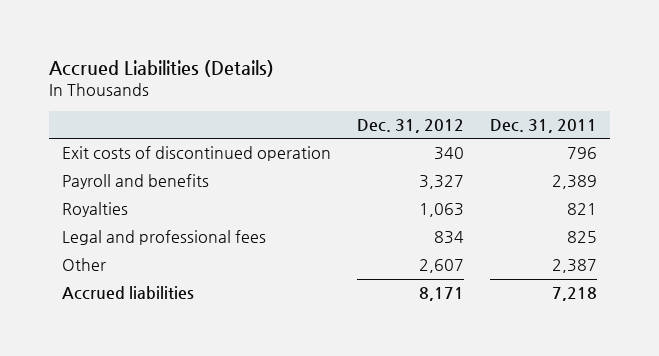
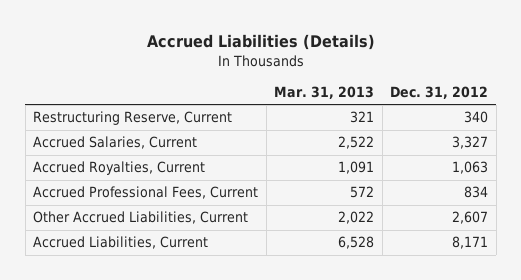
[489,118,597,133] Dec. 31, 2011 -> none
none -> [274,86,375,100] Mar. 31, 2013
[62,146,332,162] Exit costs of discontinued operation -> [33,111,233,126] Restructuring Reserve, Current
[62,174,210,190] Payroll and benefits -> [33,136,198,150] Accrued Salaries, Current
[62,202,129,218] Royalties -> [33,161,206,176] Accrued Royalties, Current
[62,230,267,246] Legal and professional fees -> [33,186,259,200] Accrued Professional Fees, Current
[62,258,107,272] Other -> [33,211,249,225] Other Accrued Liabilities, Current
[62,286,195,301] Accrued liabilities -> [33,236,209,250] Accrued Liabilities, Current

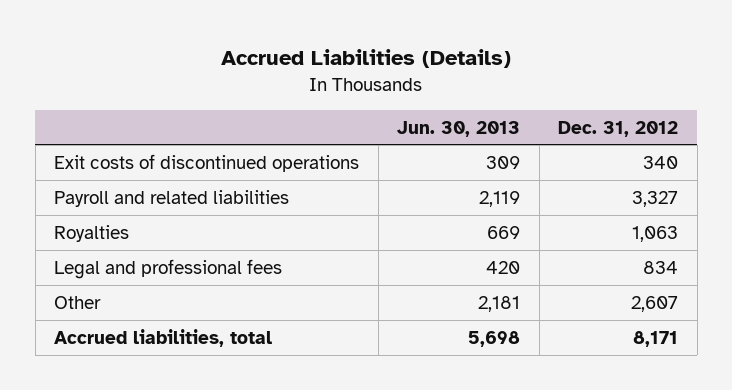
[274,86,375,100] Mar. 31, 2013 -> none
none -> [397,120,521,137] Jun. 30, 2013
[33,111,233,126] Restructuring Reserve, Current -> [54,153,360,172] Exit costs of discontinued operations
[33,136,198,150] Accrued Salaries, Current -> [54,189,290,207] Payroll and related liabilities
[33,161,206,176] Accrued Royalties, Current -> [54,224,130,242] Royalties
[33,186,259,200] Accrued Professional Fees, Current -> [54,258,283,279] Legal and professional fees
[33,211,249,225] Other Accrued Liabilities, Current -> [54,295,102,309] Other
[33,236,209,250] Accrued Liabilities, Current -> [54,328,273,347] Accrued liabilities, total

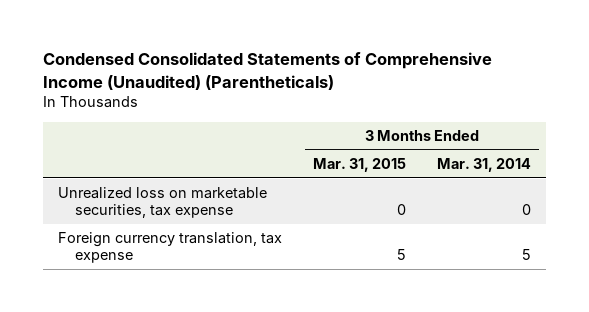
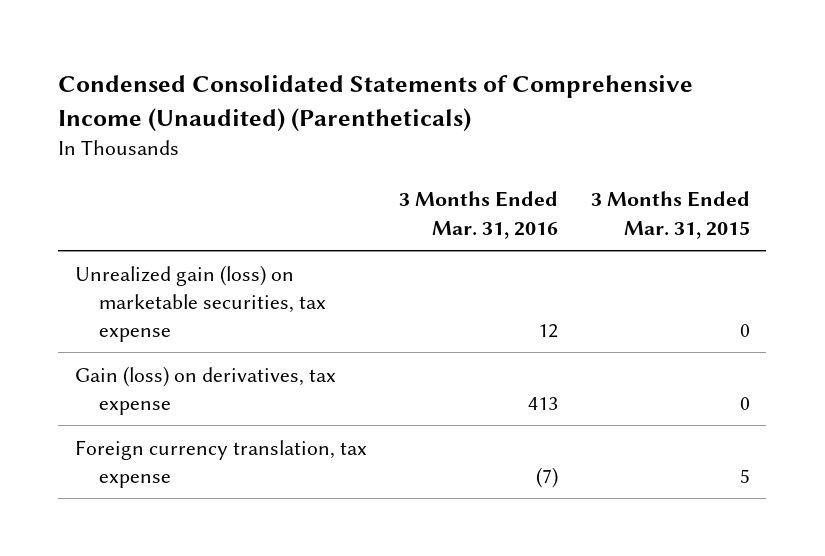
[436,157,531,172] Mar. 31, 2014 -> none
none -> [399,191,559,239] 3 Months Ended Mar. 31, 2016
[58,187,268,219] Unrealized loss on marketable securities, tax expense -> [74,264,326,342] Unrealized gain (loss) on marketable securities, tax expense
none -> [74,365,336,415] Gain (loss) on derivatives, tax expense

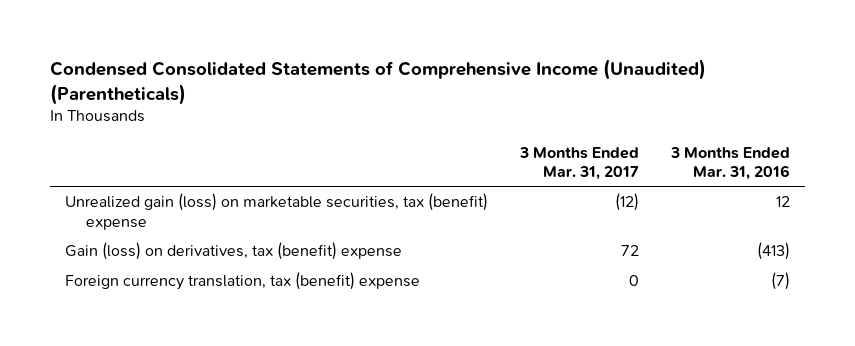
[591,191,751,239] 3 Months Ended Mar. 31, 2015 -> none
none -> [518,146,639,181] 3 Months Ended Mar. 31, 2017
[74,264,326,342] Unrealized gain (loss) on marketable securities, tax expense -> [65,193,489,230] Unrealized gain (loss) on marketable securities, tax (benefit) expense
[74,365,336,415] Gain (loss) on derivatives, tax expense -> [65,242,403,261] Gain (loss) on derivatives, tax (benefit) expense
[528,396,559,410] 413 -> [756,242,790,261] (413)
[74,439,367,488] Foreign currency translation, tax expense -> [65,272,421,291] Foreign currency translation, tax (benefit) expense

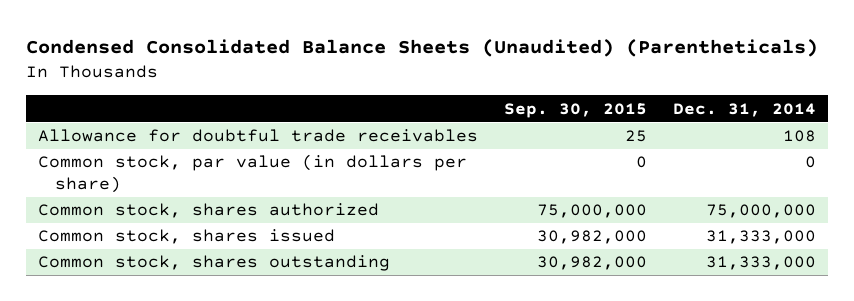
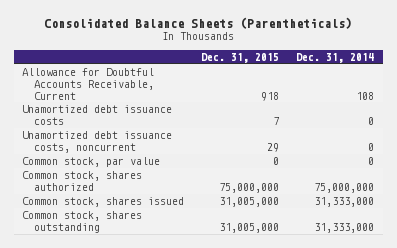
[25,39,818,58] Condensed Consolidated Balance Sheets (Unaudited) (Parentheticals) -> [44,16,353,29] Consolidated Balance Sheets (Parentheticals)
[504,102,648,118] Sep. 30, 2015 -> none
none -> [201,52,280,63] Dec. 31, 2015
[38,129,479,143] Allowance for doubtful trade receivables -> [22,68,155,100] Allowance for Doubtful Accounts Receivable, Current
none -> [22,105,173,125] Unamortized debt issuance costs
none -> [22,131,173,153] Unamortized debt issuance costs, noncurrent
[38,154,468,193] Common stock, par value (in dollars per share) -> [22,157,161,168] Common stock, par value

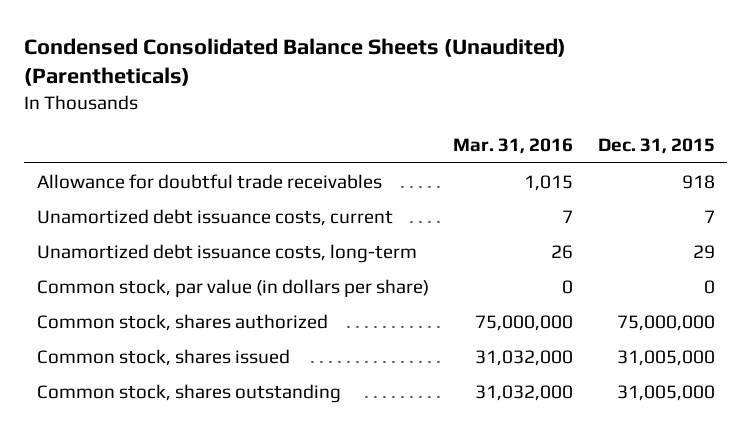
[44,16,353,29] Consolidated Balance Sheets (Parentheticals) -> [24,37,567,87] Condensed Consolidated Balance Sheets (Unaudited) (Parentheticals)
[296,52,375,63] Dec. 31, 2014 -> none
none -> [453,138,574,155] Mar. 31, 2016
[22,68,155,100] Allowance for Doubtful Accounts Receivable, Current -> [36,173,382,189] Allowance for doubtful trade receivables
[22,105,173,125] Unamortized debt issuance costs -> [36,208,393,226] Unamortized debt issuance costs, current
[22,131,173,153] Unamortized debt issuance costs, noncurrent -> [36,243,417,263] Unamortized debt issuance costs, long-term
[22,157,161,168] Common stock, par value -> [36,278,429,297] Common stock, par value (in dollars per share)

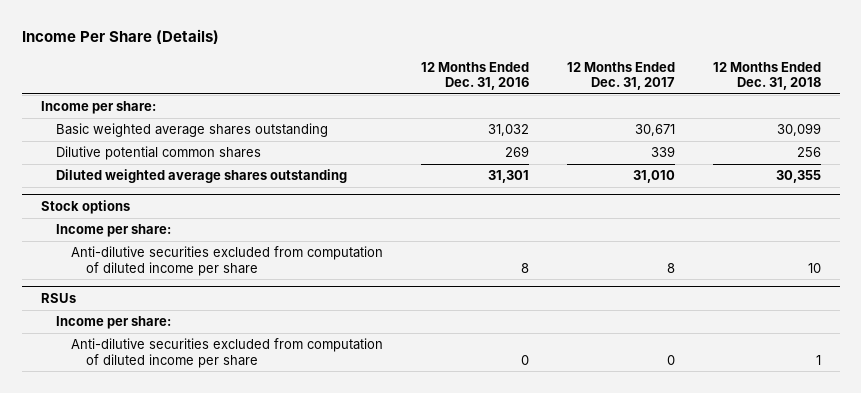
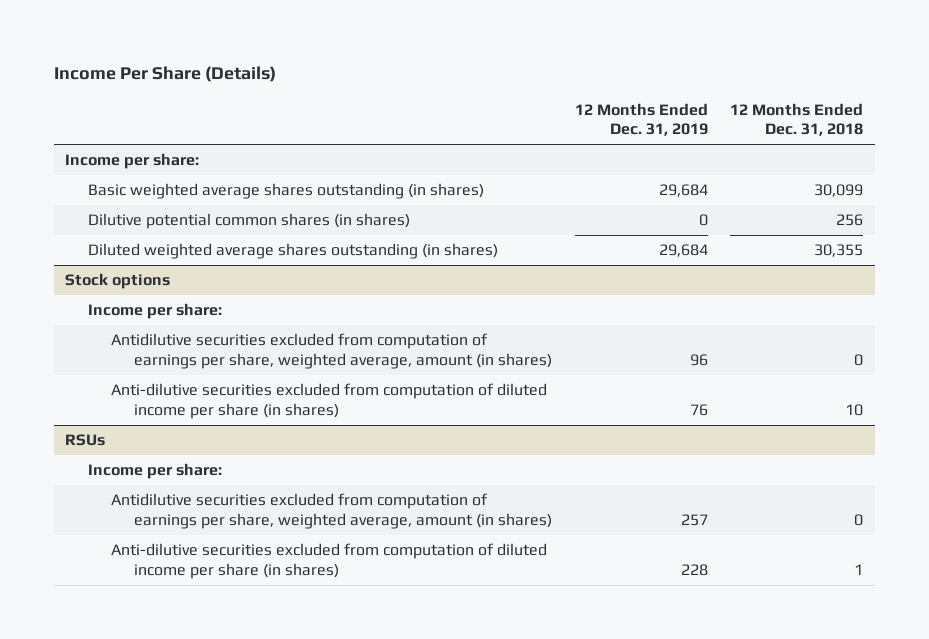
[420,61,529,91] 12 Months Ended Dec. 31, 2016 -> none
[566,61,675,91] 12 Months Ended Dec. 31, 2017 -> none
none -> [574,102,708,137] 12 Months Ended Dec. 31, 2019
[55,123,328,138] Basic weighted average shares outstanding -> [88,183,485,200] Basic weighted average shares outstanding (in shares)
[55,146,261,161] Dilutive potential common shares -> [88,213,411,230] Dilutive potential common shares (in shares)
[55,169,347,184] Diluted weighted average shares outstanding -> [88,243,499,260] Diluted weighted average shares outstanding (in shares)
none -> [111,333,553,369] Antidilutive securities excluded from computation of earnings per share, weighted average, amount (in shares)
[70,246,383,276] Anti-dilutive securities excluded from computation of diluted income per share -> [111,383,548,419] Anti-dilutive securities excluded from computation of diluted income per share (in shares)
none -> [111,493,553,529] Antidilutive securities excluded from computation of earnings per share, weighted average, amount (in shares)
[70,338,383,368] Anti-dilutive securities excluded from computation of diluted income per share -> [111,543,548,579] Anti-dilutive securities excluded from computation of diluted income per share (in shares)

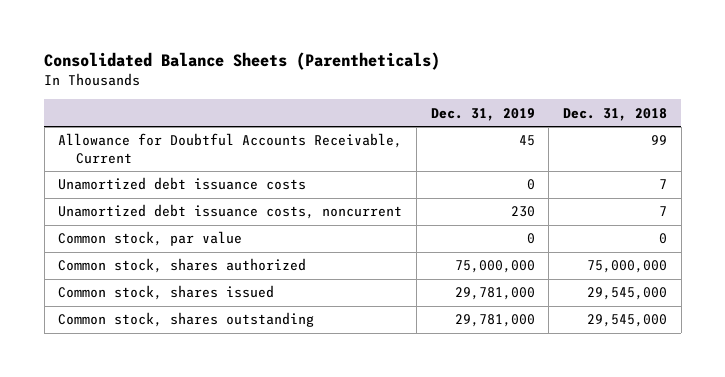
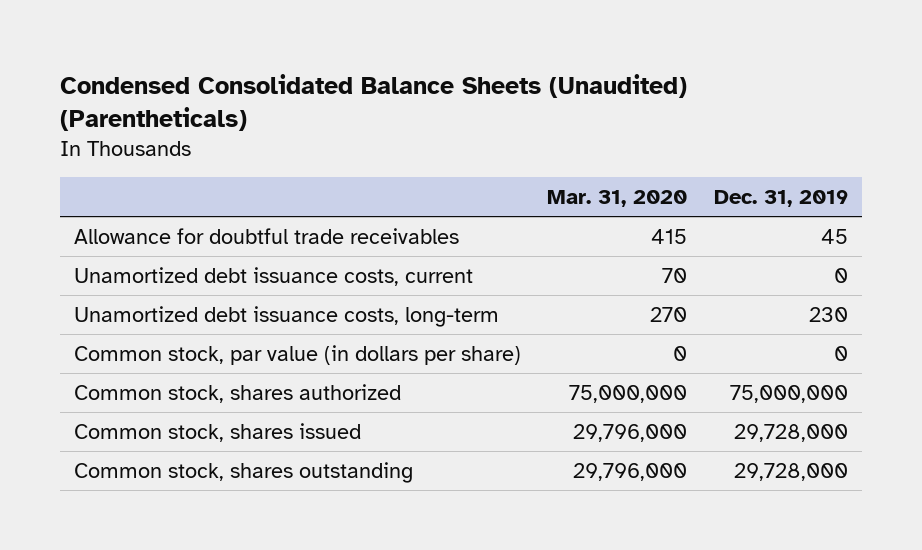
[44,52,441,71] Consolidated Balance Sheets (Parentheticals) -> [60,73,688,131] Condensed Consolidated Balance Sheets (Unaudited) (Parentheticals)
[563,107,668,121] Dec. 31, 2018 -> none
none -> [547,189,688,207] Mar. 31, 2020
[58,133,403,164] Allowance for Doubtful Accounts Receivable, Current -> [73,227,459,244] Allowance for doubtful trade receivables
[58,177,307,191] Unamortized debt issuance costs -> [73,266,473,286] Unamortized debt issuance costs, current
[58,204,403,220] Unamortized debt issuance costs, noncurrent -> [73,305,499,327] Unamortized debt issuance costs, long-term
[58,231,243,247] Common stock, par value -> [73,344,521,365] Common stock, par value (in dollars per share)
[454,287,535,301] 29,781,000 -> [734,423,849,442] 29,728,000
[454,314,535,328] 29,781,000 -> [734,462,849,481] 29,728,000

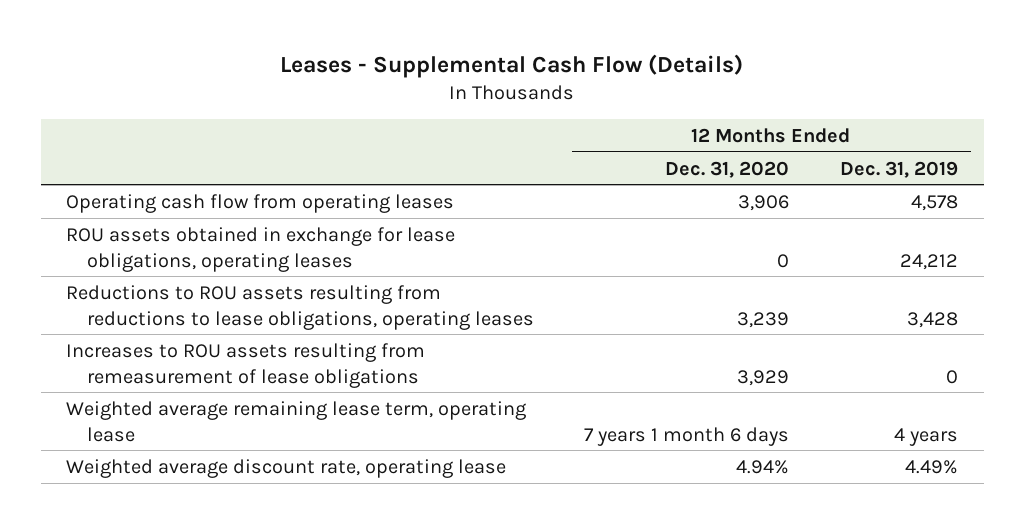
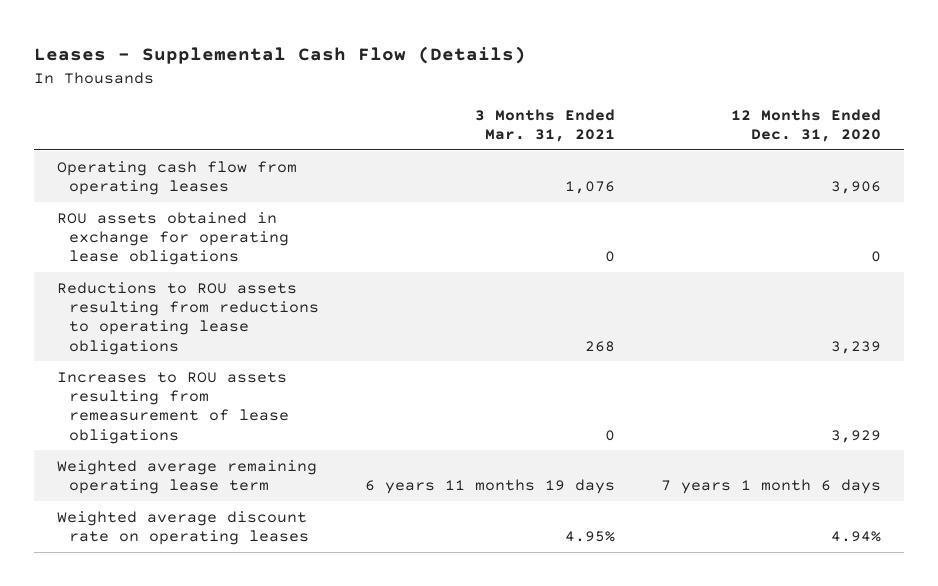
[840,160,959,178] Dec. 31, 2019 -> none
none -> [475,108,616,143] 3 Months Ended Mar. 31, 2021
[66,226,456,272] ROU assets obtained in exchange for lease obligations, operating leases -> [56,211,290,266] ROU assets obtained in exchange for operating lease obligations
[66,284,534,330] Reductions to ROU assets resulting from reductions to lease obligations, operating leases -> [56,281,320,355] Reductions to ROU assets resulting from reductions to operating lease obligations
[66,400,527,442] Weighted average remaining lease term, operating lease -> [56,459,317,494] Weighted average remaining operating lease term
[66,458,507,478] Weighted average discount rate, operating lease -> [56,510,310,545] Weighted average discount rate on operating leases

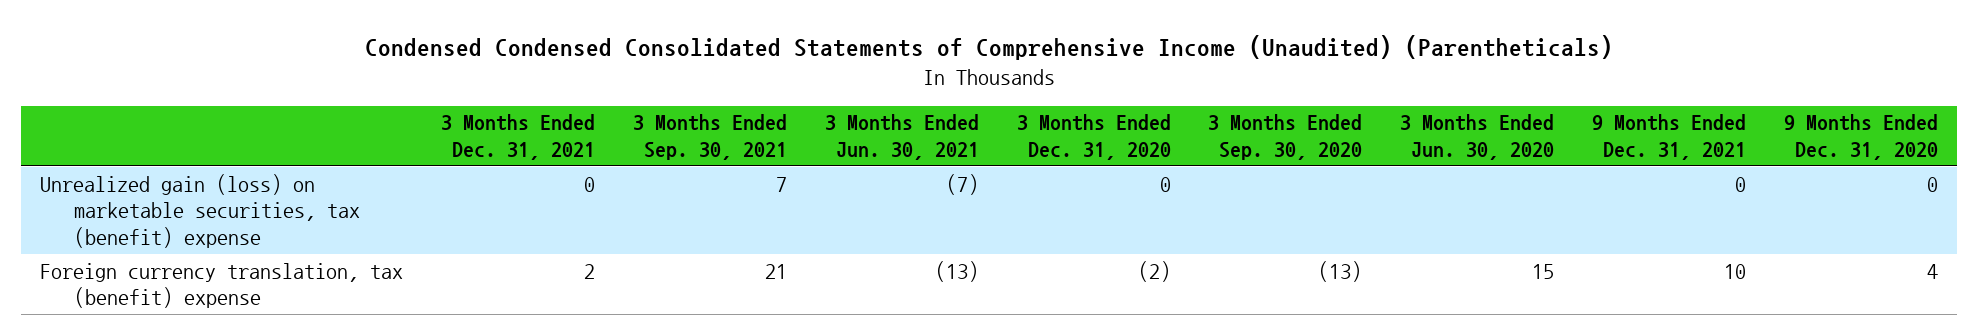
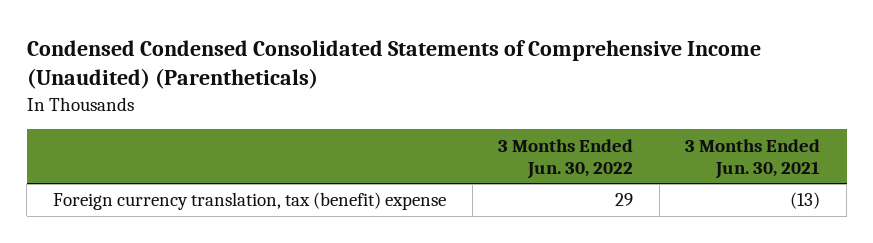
[441,114,596,160] 3 Months Ended Dec. 31, 2021 -> none
[632,114,787,160] 3 Months Ended Sep. 30, 2021 -> none
[1016,114,1171,160] 3 Months Ended Dec. 31, 2020 -> none
[1208,114,1363,160] 3 Months Ended Sep. 30, 2020 -> none
[1400,114,1555,160] 3 Months Ended Jun. 30, 2020 -> none
[1592,114,1747,160] 9 Months Ended Dec. 31, 2021 -> none
[1783,114,1938,160] 9 Months Ended Dec. 31, 2020 -> none
none -> [498,138,634,179] 3 Months Ended Jun. 30, 2022
[40,173,360,248] Unrealized gain (loss) on marketable securities, tax (benefit) expense -> none

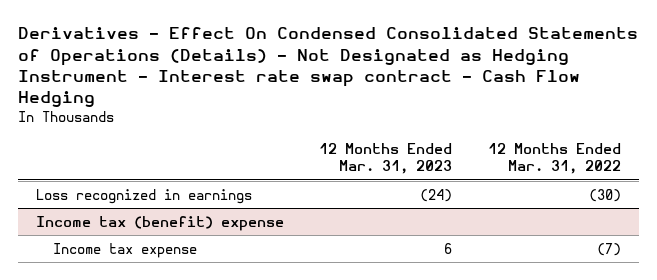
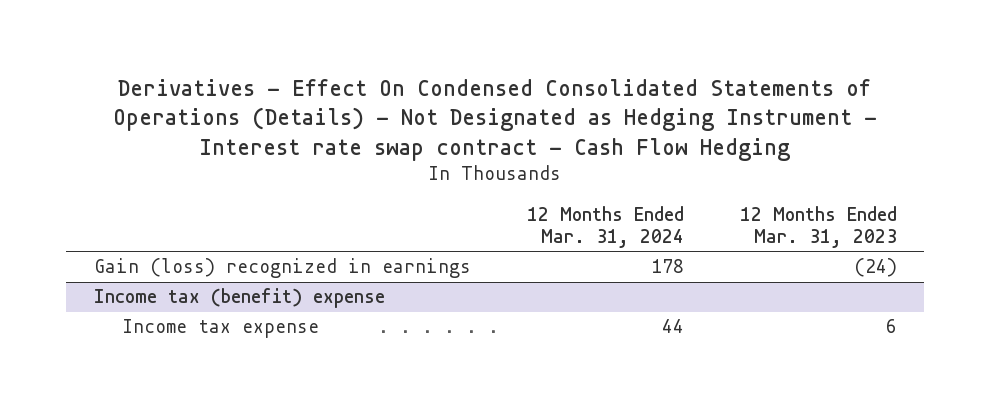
[487,143,621,175] 12 Months Ended Mar. 31, 2022 -> none
none -> [526,205,684,249] 12 Months Ended Mar. 31, 2024
[35,188,252,204] Loss recognized in earnings -> [94,258,472,279] Gain (loss) recognized in earnings

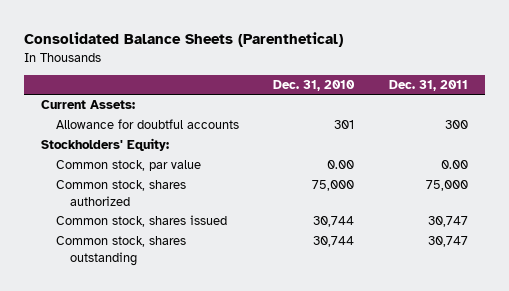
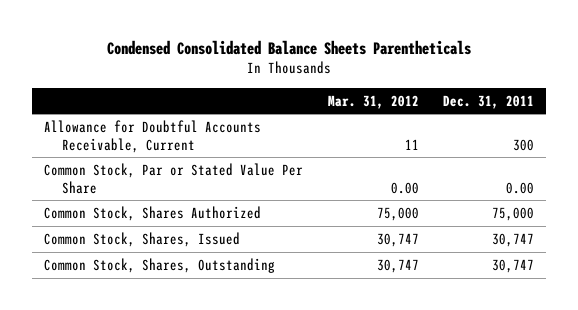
[24,32,344,48] Consolidated Balance Sheets (Parenthetical) -> [107,40,472,56] Condensed Consolidated Balance Sheets Parentheticals
[273,79,356,91] Dec. 31, 2010 -> none
none -> [327,94,419,109] Mar. 31, 2012
[41,100,136,110] Current Assets: -> none
[41,138,170,152] Stockholders' Equity: -> none
[55,119,239,130] Allowance for doubtful accounts -> [44,119,262,153] Allowance for Doubtful Accounts Receivable, Current
[55,160,201,172] Common stock, par value -> [44,162,304,194] Common Stock, Par or Stated Value Per Share
[55,180,186,206] Common stock, shares authorized -> [44,205,262,221] Common Stock, Shares Authorized
[55,215,227,228] Common stock, shares issued -> [44,231,241,247] Common Stock, Shares, Issued
[55,236,186,266] Common stock, shares outstanding -> [44,257,276,273] Common Stock, Shares, Outstanding

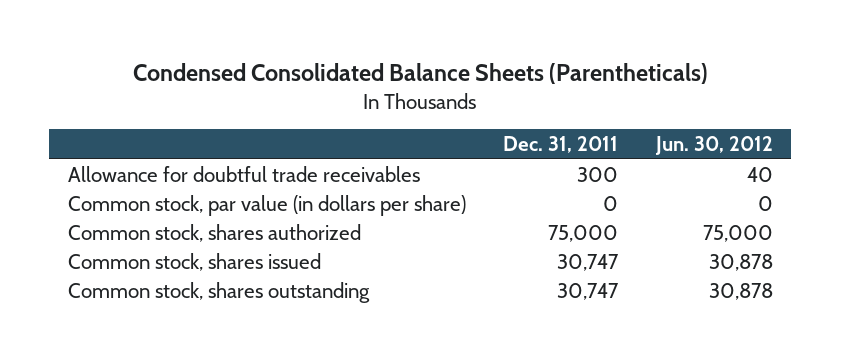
[107,40,472,56] Condensed Consolidated Balance Sheets Parentheticals -> [133,63,709,85] Condensed Consolidated Balance Sheets (Parentheticals)
[327,94,419,109] Mar. 31, 2012 -> none
none -> [654,136,773,156] Jun. 30, 2012
[44,119,262,153] Allowance for Doubtful Accounts Receivable, Current -> [67,165,420,182] Allowance for doubtful trade receivables
[44,162,304,194] Common Stock, Par or Stated Value Per Share -> [67,194,466,216] Common stock, par value (in dollars per share)
[506,181,535,194] 0.00 -> [603,195,619,211] 0
[44,205,262,221] Common Stock, Shares Authorized -> [67,223,361,242] Common stock, shares authorized
[44,231,241,247] Common Stock, Shares, Issued -> [67,252,321,271] Common stock, shares issued
[44,257,276,273] Common Stock, Shares, Outstanding -> [67,281,370,303] Common stock, shares outstanding

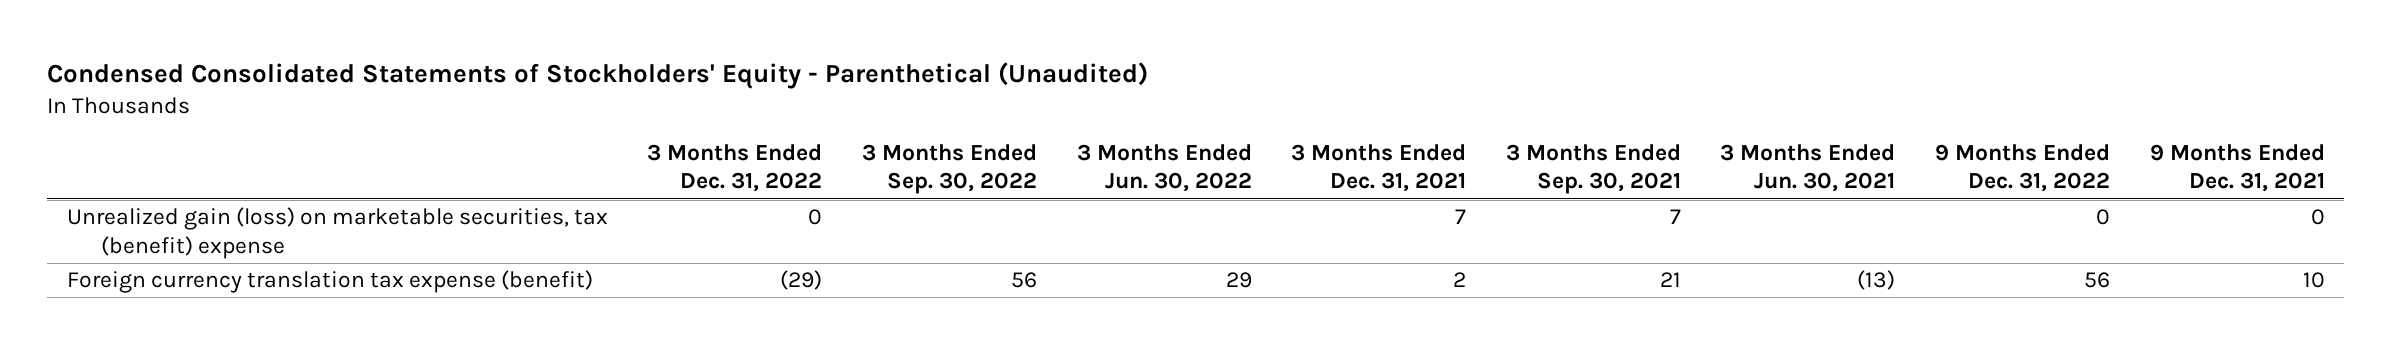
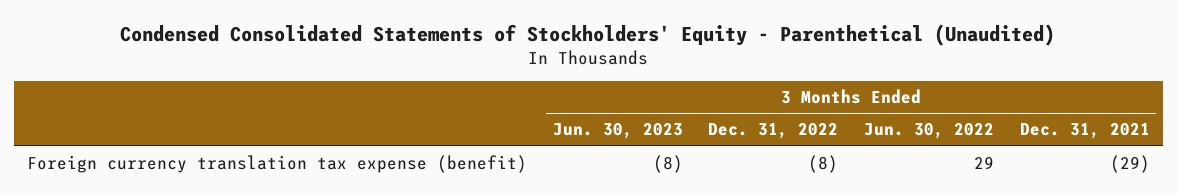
[861,144,1037,195] 3 Months Ended Sep. 30, 2022 -> none
[1505,144,1681,195] 3 Months Ended Sep. 30, 2021 -> none
[1720,144,1896,193] 3 Months Ended Jun. 30, 2021 -> none
[1934,144,2110,193] 9 Months Ended Dec. 31, 2022 -> none
[2149,144,2325,193] 9 Months Ended Dec. 31, 2021 -> none
none -> [552,123,683,140] Jun. 30, 2023
[66,207,608,259] Unrealized gain (loss) on marketable securities, tax (benefit) expense -> none
[780,270,823,291] (29) -> [808,155,839,174] (8)
[1453,272,1467,288] 2 -> [1109,155,1150,174] (29)

